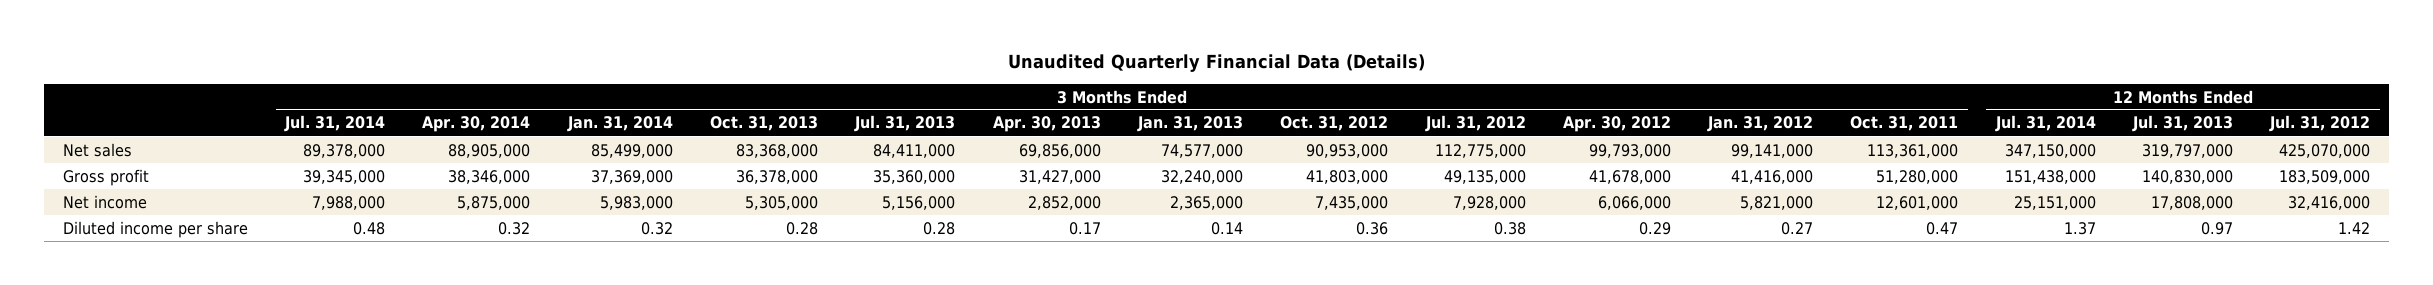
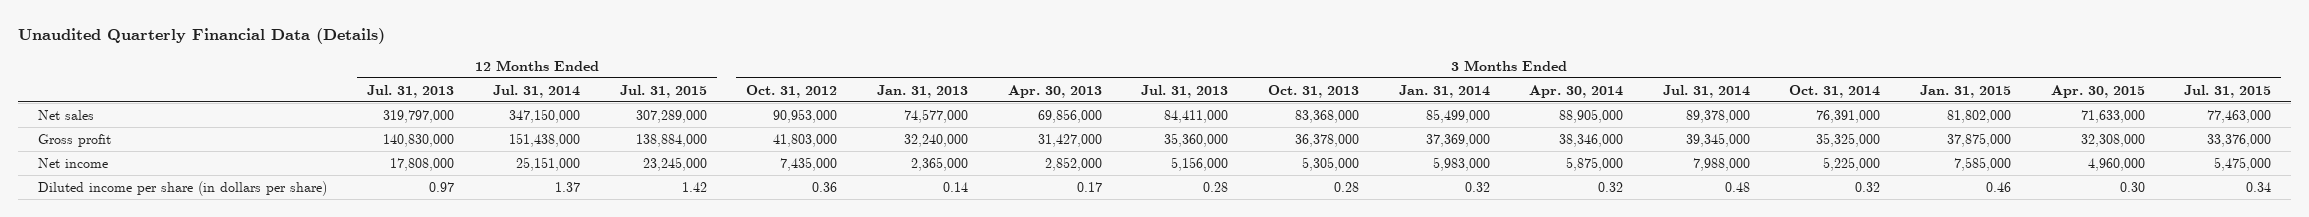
[1424,115,1526,133] Jul. 31, 2012 -> none
[1562,116,1671,133] Apr. 30, 2012 -> none
[1707,116,1814,133] Jan. 31, 2012 -> none
[1850,116,1959,132] Oct. 31, 2011 -> none
[2269,115,2371,133] Jul. 31, 2012 -> none
none -> [619,84,707,98] Jul. 31, 2015
none -> [1789,84,1881,98] Oct. 31, 2014
none -> [1920,84,2012,98] Jan. 31, 2015
none -> [2050,84,2145,98] Apr. 30, 2015
none -> [2184,84,2272,98] Jul. 31, 2015
[62,220,248,238] Diluted income per share -> [37,180,327,196] Diluted income per share (in dollars per share)

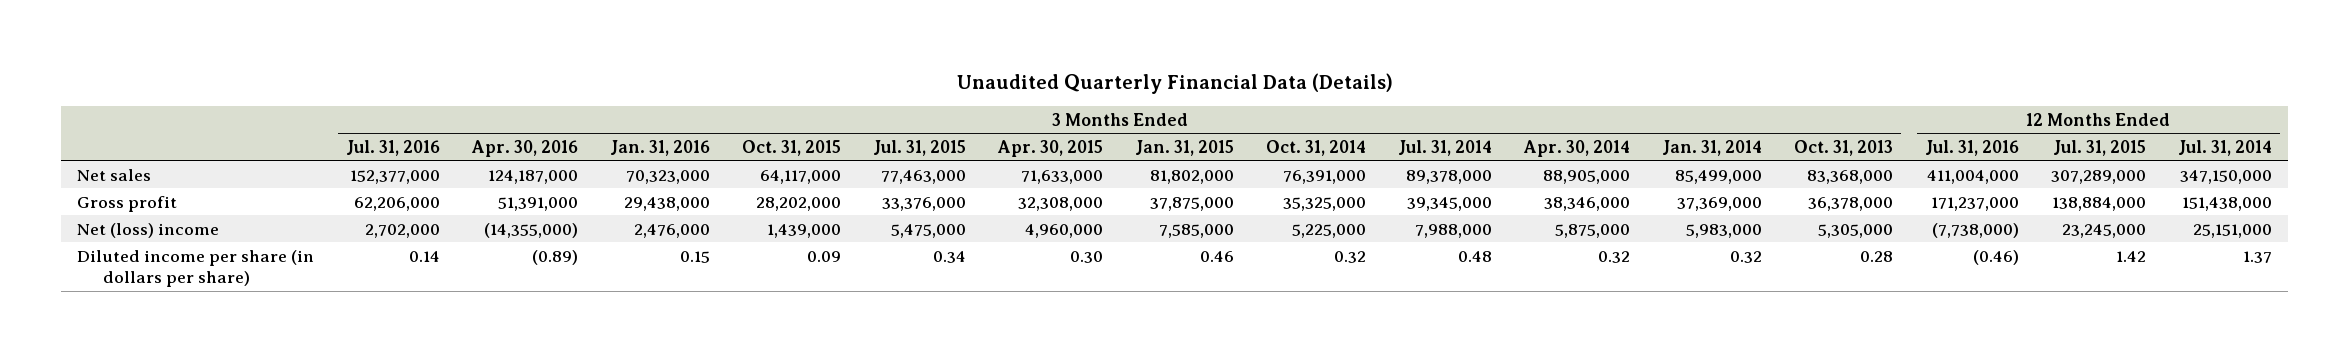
[366,84,454,98] Jul. 31, 2013 -> none
[746,84,838,98] Oct. 31, 2012 -> none
[877,84,969,98] Jan. 31, 2013 -> none
[1007,84,1102,98] Apr. 30, 2013 -> none
[1141,84,1229,98] Jul. 31, 2013 -> none
none -> [346,139,441,156] Jul. 31, 2016
none -> [471,139,579,157] Apr. 30, 2016
none -> [610,139,711,156] Jan. 31, 2016
none -> [742,139,842,156] Oct. 31, 2015
none -> [1924,139,2019,156] Jul. 31, 2016
[37,157,108,168] Net income -> [77,222,220,238] Net (loss) income

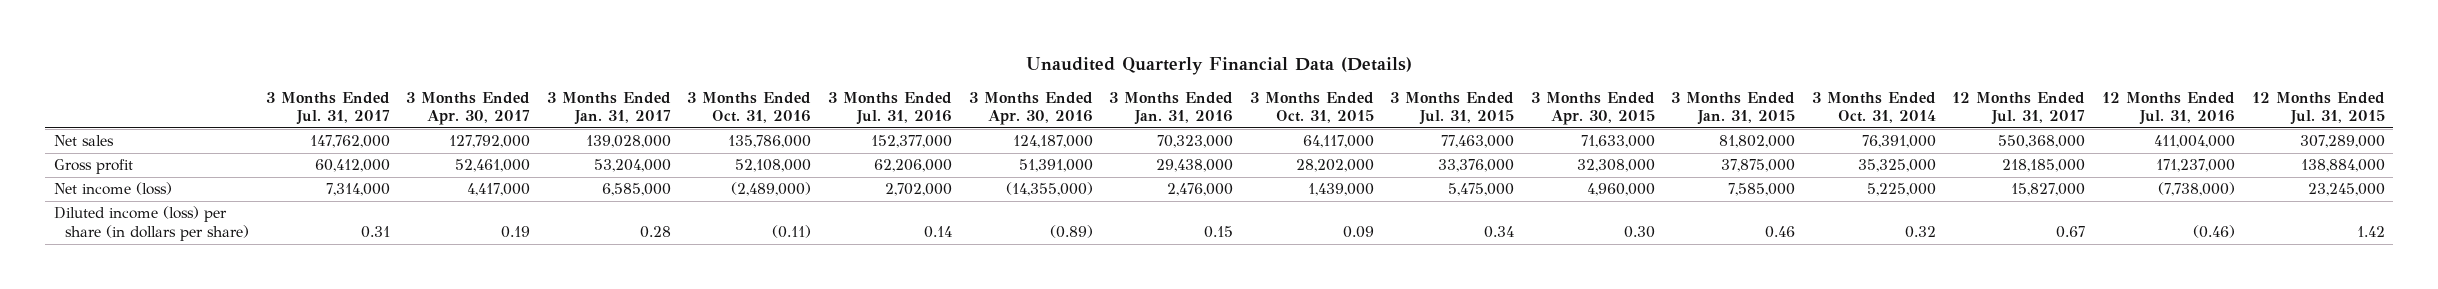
[1398,139,1493,156] Jul. 31, 2014 -> none
[1522,139,1630,157] Apr. 30, 2014 -> none
[1661,139,1762,156] Jan. 31, 2014 -> none
[1793,139,1893,156] Oct. 31, 2013 -> none
[2177,139,2272,156] Jul. 31, 2014 -> none
none -> [265,91,390,126] 3 Months Ended Jul. 31, 2017
none -> [406,91,531,126] 3 Months Ended Apr. 30, 2017
none -> [546,91,671,126] 3 Months Ended Jan. 31, 2017
none -> [687,91,812,124] 3 Months Ended Oct. 31, 2016
none -> [1952,91,2086,126] 12 Months Ended Jul. 31, 2017
[77,222,220,238] Net (loss) income -> [53,182,172,196] Net income (loss)
[77,249,315,288] Diluted income per share (in dollars per share) -> [53,206,250,241] Diluted income (loss) per share (in dollars per share)

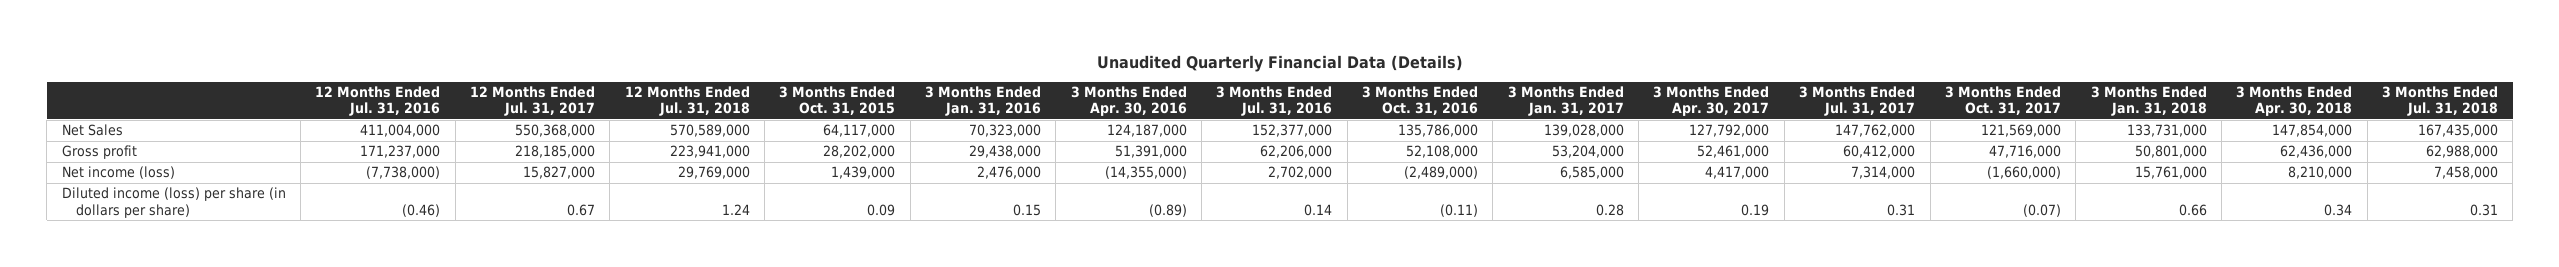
[1390,91,1515,126] 3 Months Ended Jul. 31, 2015 -> none
[1530,91,1655,126] 3 Months Ended Apr. 30, 2015 -> none
[1671,91,1796,126] 3 Months Ended Jan. 31, 2015 -> none
[1811,91,1936,124] 3 Months Ended Oct. 31, 2014 -> none
[2251,91,2385,126] 12 Months Ended Jul. 31, 2015 -> none
none -> [624,86,750,117] 12 Months Ended Jul. 31, 2018
none -> [1944,86,2061,116] 3 Months Ended Oct. 31, 2017
none -> [2090,86,2207,117] 3 Months Ended Jan. 31, 2018
none -> [2236,86,2353,117] 3 Months Ended Apr. 30, 2018
none -> [2381,86,2498,117] 3 Months Ended Jul. 31, 2018
[53,135,114,147] Net sales -> [61,124,123,137] Net Sales

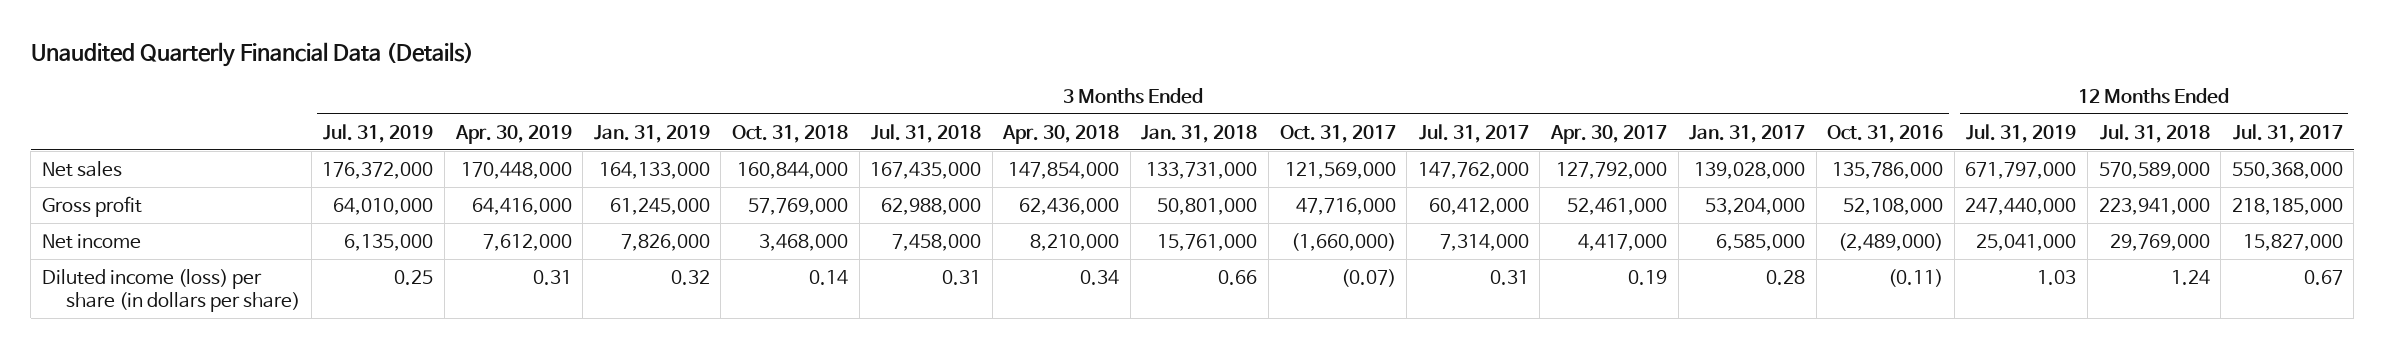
[315,86,441,117] 12 Months Ended Jul. 31, 2016 -> none
[779,86,896,116] 3 Months Ended Oct. 31, 2015 -> none
[924,86,1041,117] 3 Months Ended Jan. 31, 2016 -> none
[1070,86,1187,117] 3 Months Ended Apr. 30, 2016 -> none
[1216,86,1333,117] 3 Months Ended Jul. 31, 2016 -> none
none -> [323,123,434,143] Jul. 31, 2019
none -> [454,124,572,144] Apr. 30, 2019
none -> [593,124,710,143] Jan. 31, 2019
none -> [731,124,848,143] Oct. 31, 2018
none -> [1966,123,2077,143] Jul. 31, 2019
[61,124,123,137] Net Sales -> [41,160,122,177] Net sales
[61,166,175,180] Net income (loss) -> [41,233,141,249] Net income

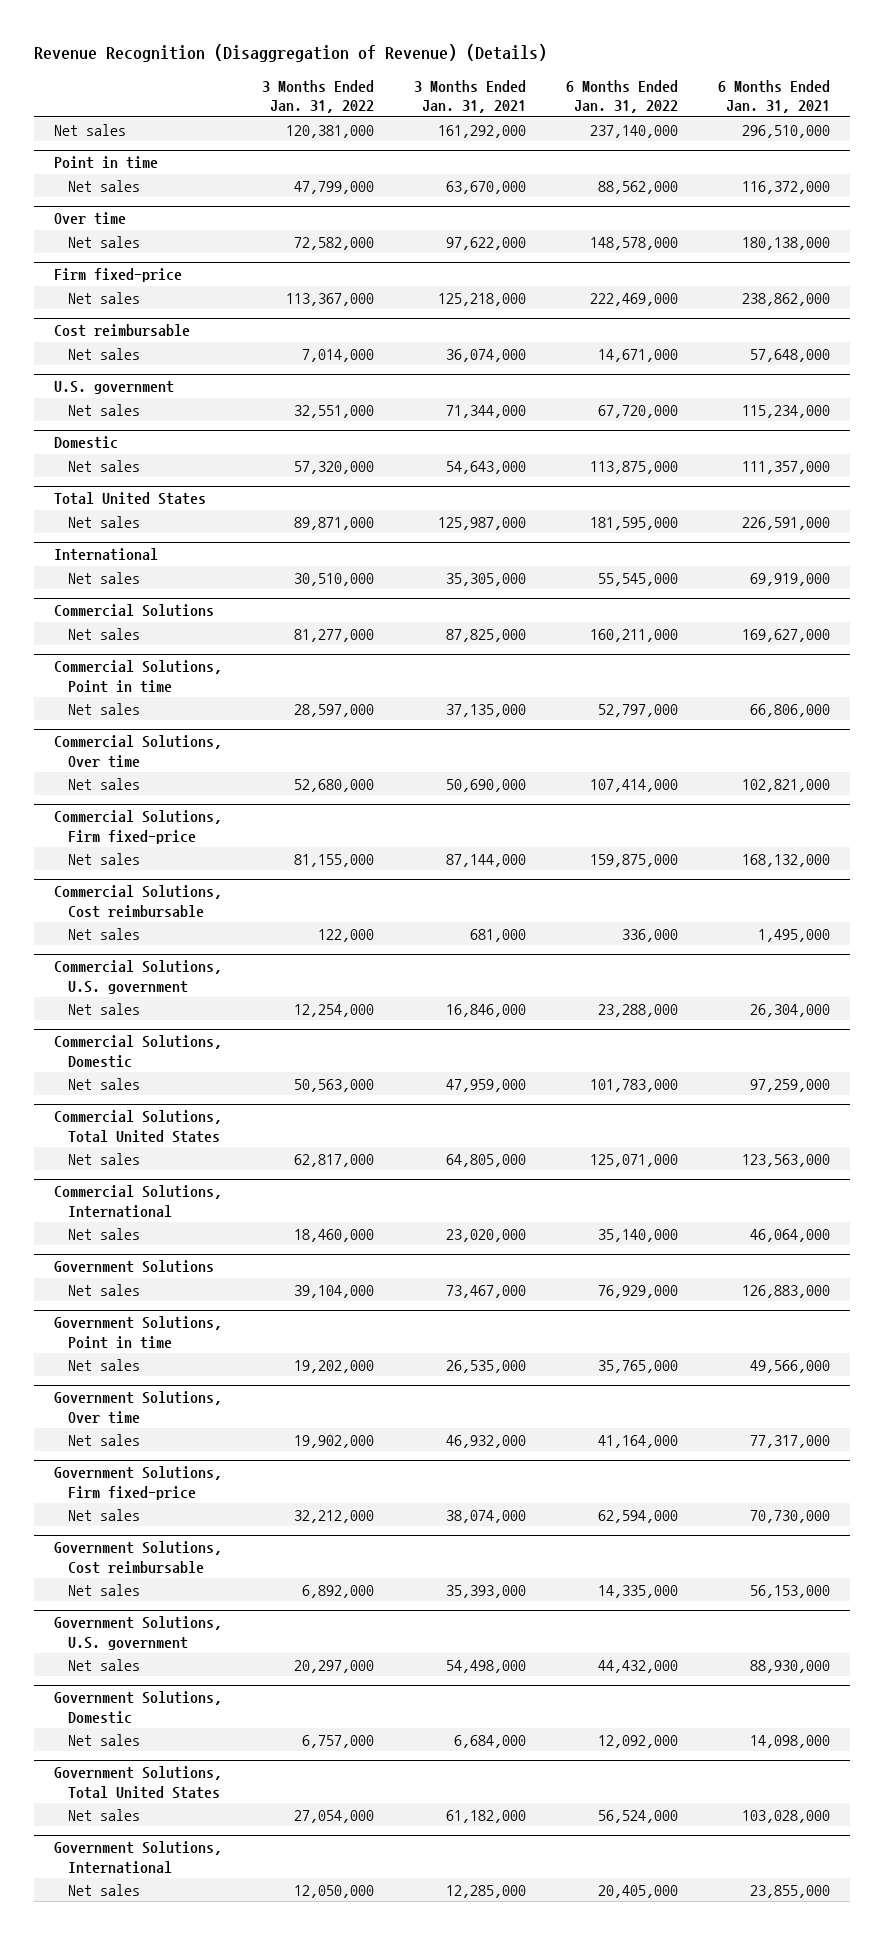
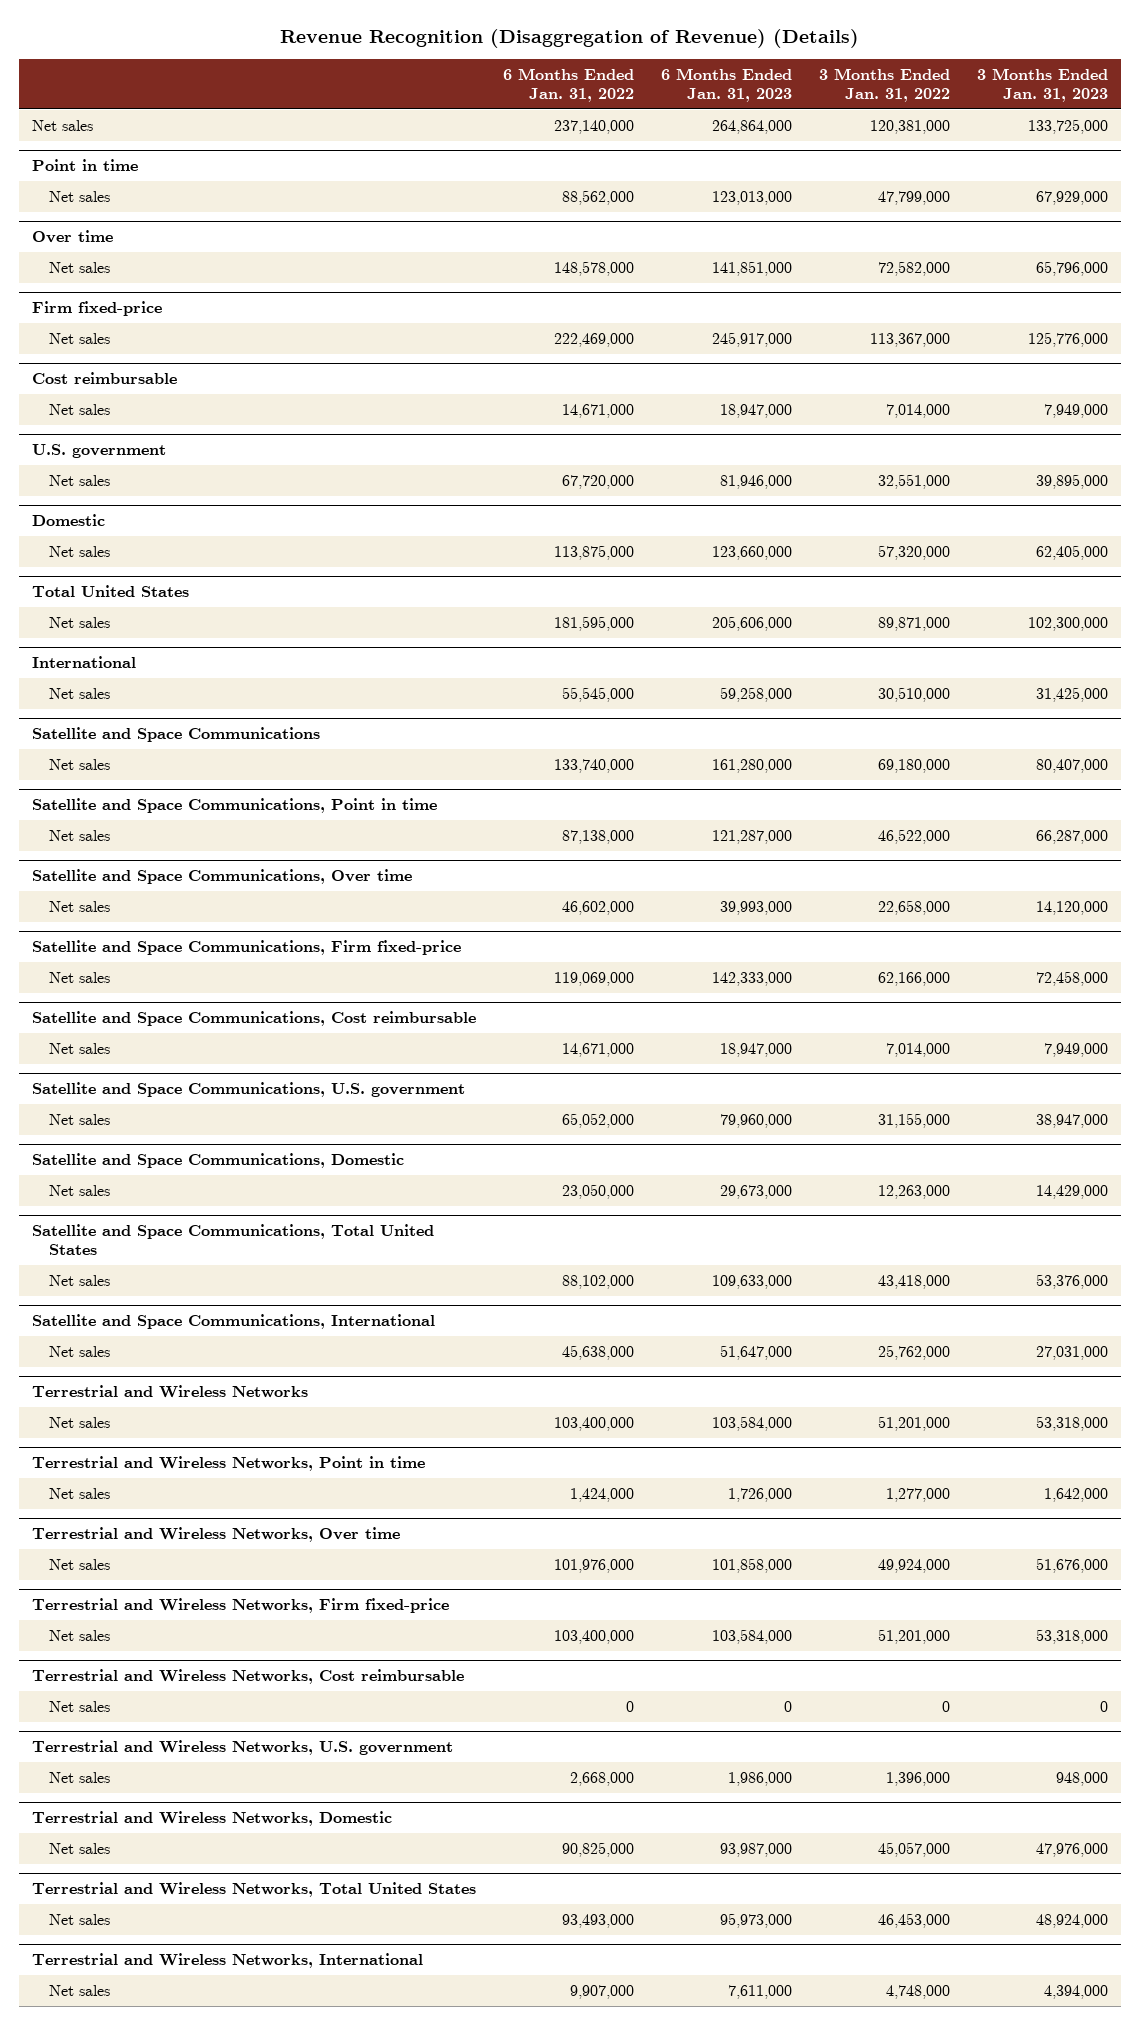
[414,79,527,114] 3 Months Ended Jan. 31, 2021 -> none
[718,79,831,114] 6 Months Ended Jan. 31, 2021 -> none
none -> [660,68,792,102] 6 Months Ended Jan. 31, 2023
none -> [976,68,1108,102] 3 Months Ended Jan. 31, 2023
[54,604,215,618] Commercial Solutions -> none
[54,660,223,693] Commercial Solutions, Point in time -> none
[54,735,223,768] Commercial Solutions, Over time -> none
[54,810,223,844] Commercial Solutions, Firm fixed-price -> none
[54,885,223,918] Commercial Solutions, Cost reimbursable -> none
[54,960,223,994] Commercial Solutions, U.S. government -> none
[54,1035,223,1068] Commercial Solutions, Domestic -> none
[54,1110,223,1143] Commercial Solutions, Total United States -> none
[54,1185,223,1218] Commercial Solutions, International -> none
[54,1260,215,1274] Government Solutions -> none
[54,1316,223,1349] Government Solutions, Point in time -> none
[54,1391,223,1424] Government Solutions, Over time -> none
[54,1466,223,1500] Government Solutions, Firm fixed-price -> none
[54,1541,223,1574] Government Solutions, Cost reimbursable -> none
[54,1616,223,1650] Government Solutions, U.S. government -> none
[54,1691,223,1724] Government Solutions, Domestic -> none
[54,1766,223,1799] Government Solutions, Total United States -> none
[54,1841,223,1874] Government Solutions, International -> none
none -> [32,727,321,743] Satellite and Space Communications
[294,628,375,642] 81,277,000 -> [877,758,950,773] 69,180,000
[590,628,679,642] 160,211,000 -> [553,758,634,773] 133,740,000
none -> [32,798,438,814] Satellite and Space Communications, Point in time
[294,703,375,717] 28,597,000 -> [877,828,950,844] 46,522,000
[598,703,679,717] 52,797,000 -> [561,829,634,844] 87,138,000
none -> [32,869,413,885] Satellite and Space Communications, Over time
[294,778,375,792] 52,680,000 -> [877,899,950,915] 22,658,000
[590,778,679,792] 107,414,000 -> [561,900,634,915] 46,602,000
none -> [32,940,462,956] Satellite and Space Communications, Firm fixed-price
[294,853,375,867] 81,155,000 -> [877,971,950,986] 62,166,000
[590,853,679,867] 159,875,000 -> [553,971,634,986] 119,069,000
none -> [32,1011,477,1027] Satellite and Space Communications, Cost reimbursable
[318,928,375,942] 122,000 -> [885,1042,950,1057] 7,014,000
[622,928,679,942] 336,000 -> [561,1042,634,1057] 14,671,000
none -> [32,1082,466,1098] Satellite and Space Communications, U.S. government
[294,1003,375,1017] 12,254,000 -> [877,1112,950,1128] 31,155,000
[598,1003,679,1017] 23,288,000 -> [561,1112,634,1128] 65,052,000
none -> [32,1153,405,1169] Satellite and Space Communications, Domestic
[294,1078,375,1092] 50,563,000 -> [877,1184,950,1199] 12,263,000
[590,1078,679,1092] 101,783,000 -> [561,1183,634,1199] 23,050,000
none -> [32,1224,435,1255] Satellite and Space Communications, Total United States
[294,1153,375,1167] 62,817,000 -> [877,1274,950,1289] 43,418,000
[590,1153,679,1167] 125,071,000 -> [561,1274,634,1289] 88,102,000
none -> [32,1314,436,1330] Satellite and Space Communications, International
[294,1228,375,1242] 18,460,000 -> [877,1344,950,1360] 25,762,000
[598,1228,679,1242] 35,140,000 -> [561,1344,634,1360] 45,638,000
none -> [32,1385,309,1399] Terrestrial and Wireless Networks
[294,1284,375,1298] 39,104,000 -> [877,1415,950,1431] 51,201,000
[598,1284,679,1298] 76,929,000 -> [553,1416,634,1431] 103,400,000
none -> [32,1456,426,1472] Terrestrial and Wireless Networks, Point in time
[294,1359,375,1373] 19,202,000 -> [885,1487,950,1502] 1,277,000
[598,1359,679,1373] 35,765,000 -> [569,1487,634,1502] 1,424,000
none -> [32,1527,401,1543] Terrestrial and Wireless Networks, Over time
[294,1434,375,1448] 19,902,000 -> [877,1558,950,1573] 49,924,000
[598,1434,679,1448] 41,164,000 -> [553,1558,634,1573] 101,976,000
none -> [32,1598,450,1614] Terrestrial and Wireless Networks, Firm fixed-price
[294,1509,375,1523] 32,212,000 -> [877,1628,950,1644] 51,201,000
[598,1509,679,1523] 62,594,000 -> [553,1629,634,1644] 103,400,000
none -> [32,1669,465,1685] Terrestrial and Wireless Networks, Cost reimbursable
[302,1584,375,1598] 6,892,000 -> [941,1700,950,1712] 0
[598,1584,679,1598] 14,335,000 -> [625,1700,634,1712] 0
none -> [32,1740,454,1756] Terrestrial and Wireless Networks, U.S. government
[294,1659,375,1673] 20,297,000 -> [885,1771,950,1786] 1,396,000
[598,1659,679,1673] 44,432,000 -> [569,1771,634,1786] 2,668,000
none -> [32,1811,393,1827] Terrestrial and Wireless Networks, Domestic
[302,1734,375,1748] 6,757,000 -> [877,1841,950,1857] 45,057,000
[598,1734,679,1748] 12,092,000 -> [561,1841,634,1857] 90,825,000
none -> [32,1882,477,1898] Terrestrial and Wireless Networks, Total United States
[294,1809,375,1823] 27,054,000 -> [877,1912,950,1928] 46,453,000
[598,1809,679,1823] 56,524,000 -> [561,1913,634,1928] 93,493,000
none -> [32,1953,424,1969] Terrestrial and Wireless Networks, International
[294,1884,375,1898] 12,050,000 -> [885,1984,950,1999] 4,748,000
[598,1884,679,1898] 20,405,000 -> [569,1984,634,1999] 9,907,000

